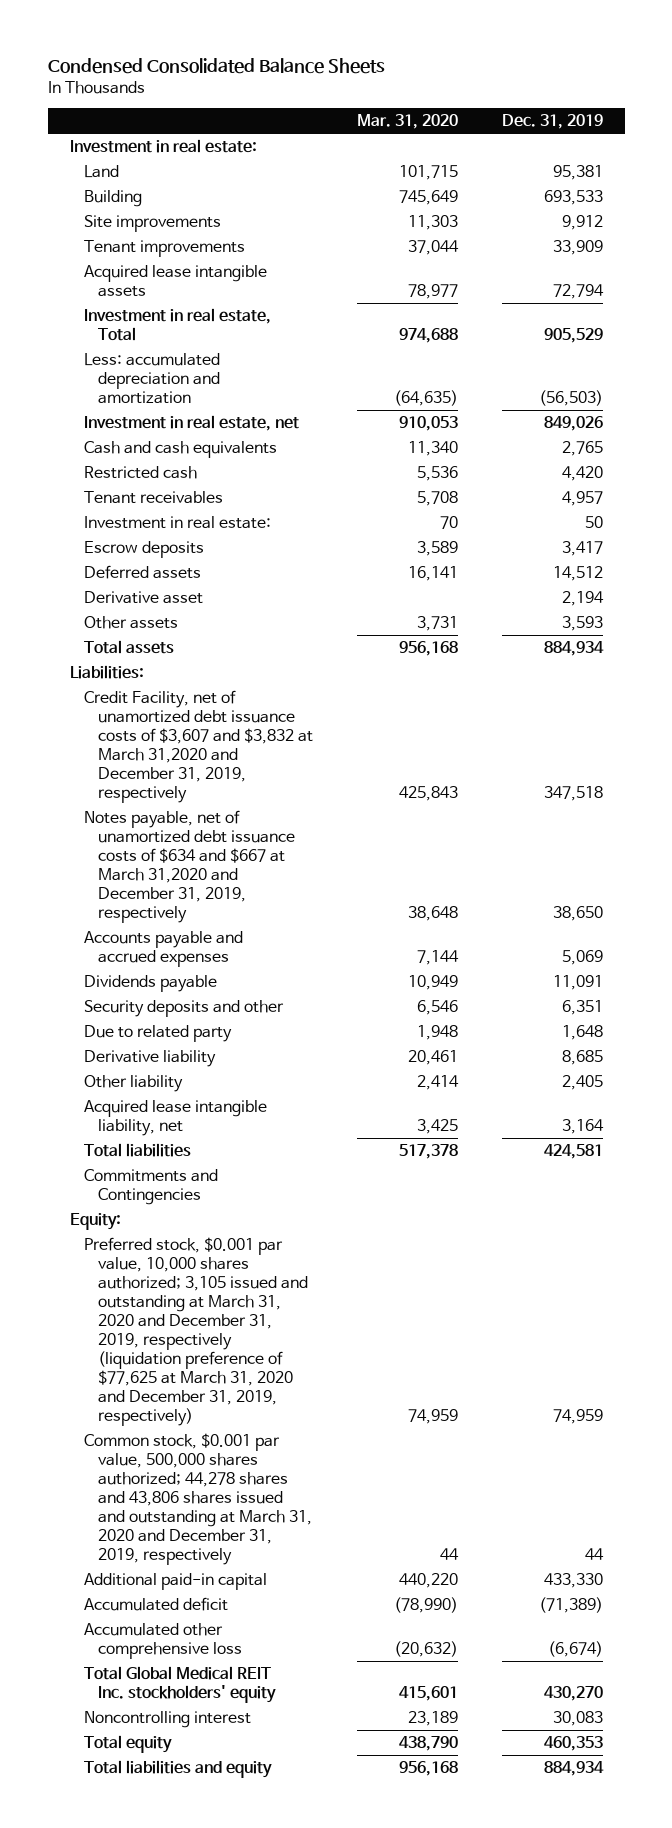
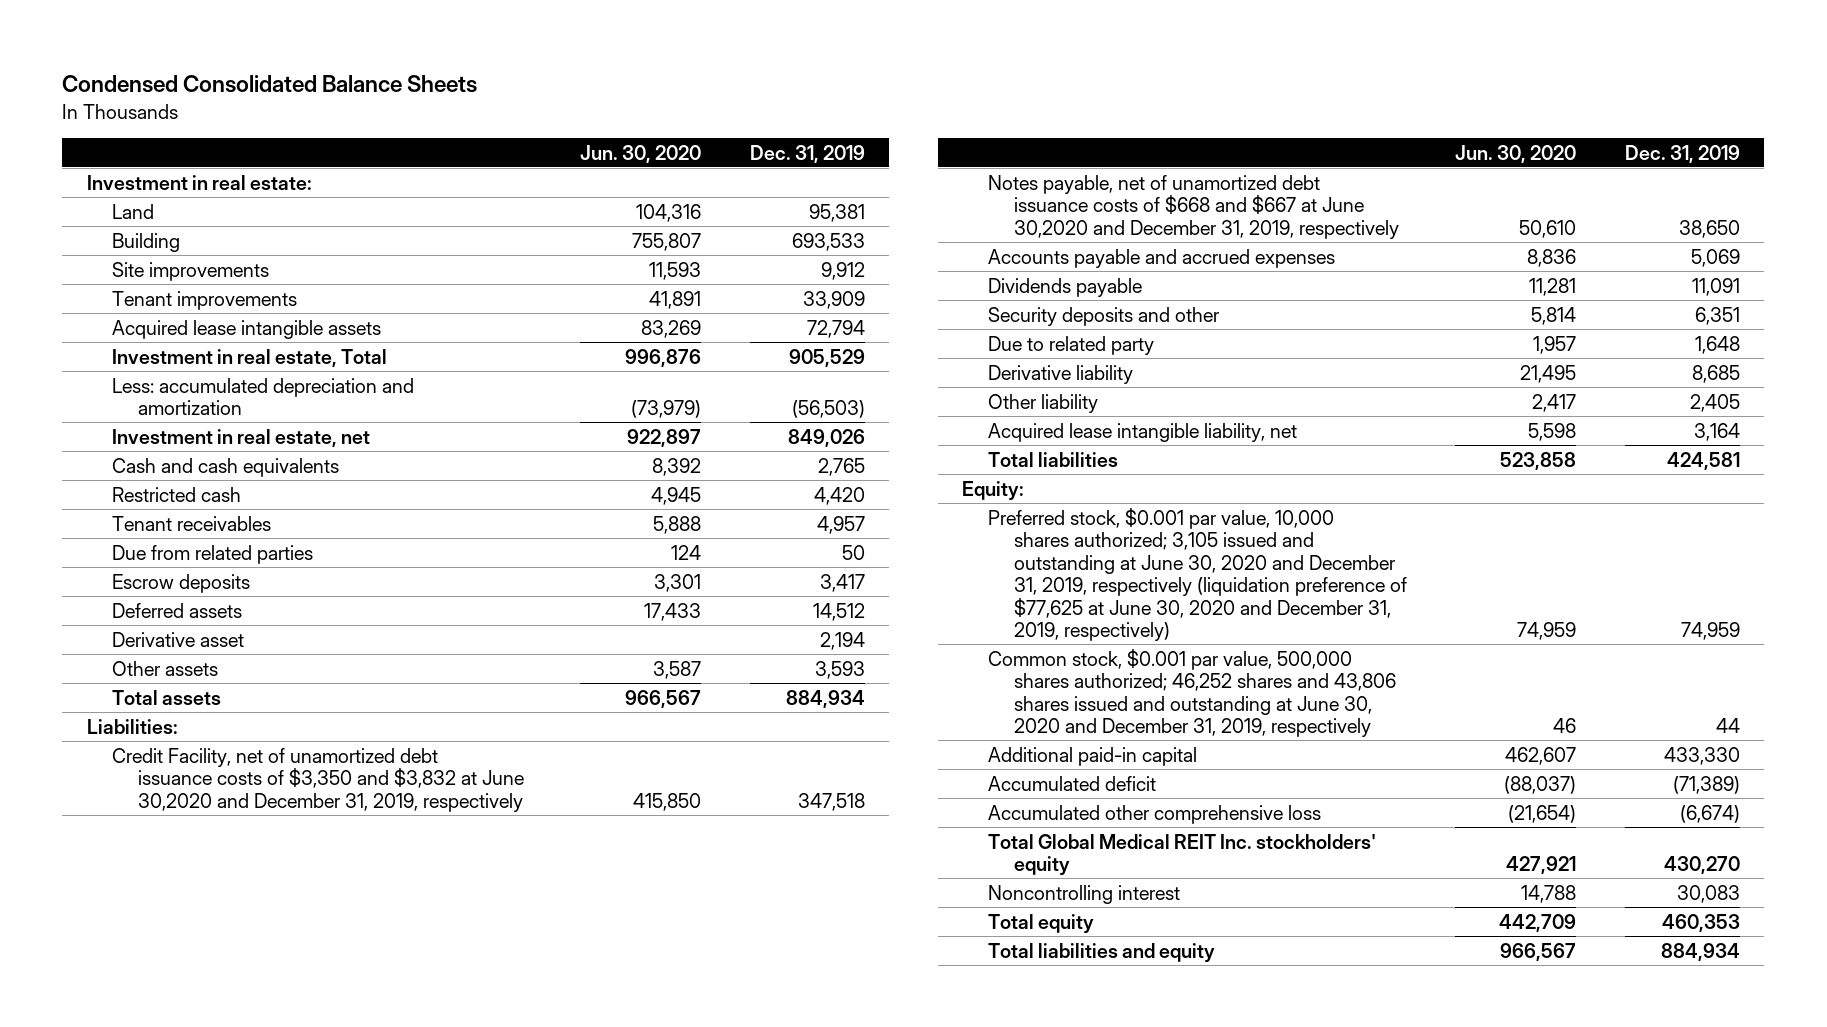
[356,114,458,130] Mar. 31, 2020 -> none
none -> [579,144,701,163] Jun. 30, 2020
[83,516,271,530] Investment in real estate: -> [112,544,314,564] Due from related parties
[83,690,314,804] Credit Facility, net of unamortized debt issuance costs of $3,607 and $3,832 at March 31,2020 and December 31, 2019, respectively -> [112,747,525,812] Credit Facility, net of unamortized debt issuance costs of $3,350 and $3,832 at June 30,2020 and December 31, 2019, respectively
[83,810,296,924] Notes payable, net of unamortized debt issuance costs of $634 and $667 at March 31,2020 and December 31, 2019, respectively -> [987,174,1399,239] Notes payable, net of unamortized debt issuance costs of $668 and $667 at June 30,2020 and December 31, 2019, respectively
[83,1169,218,1206] Commitments and Contingencies -> none
[83,1237,309,1427] Preferred stock, $0.001 par value, 10,000 shares authorized; 3,105 issued and outstanding at March 31, 2020 and December 31, 2019, respectively (liquidation preference of $77,625 at March 31, 2020 and December 31, 2019, respectively) -> [987,507,1407,642] Preferred stock, $0.001 par value, 10,000 shares authorized; 3,105 issued and outstanding at June 30, 2020 and December 31, 2019, respectively (liquidation preference of $77,625 at June 30, 2020 and December 31, 2019, respectively)
[83,1433,313,1566] Common stock, $0.001 par value, 500,000 shares authorized; 44,278 shares and 43,806 shares issued and outstanding at March 31, 2020 and December 31, 2019, respectively -> [987,648,1396,738] Common stock, $0.001 par value, 500,000 shares authorized; 46,252 shares and 43,806 shares issued and outstanding at June 30, 2020 and December 31, 2019, respectively

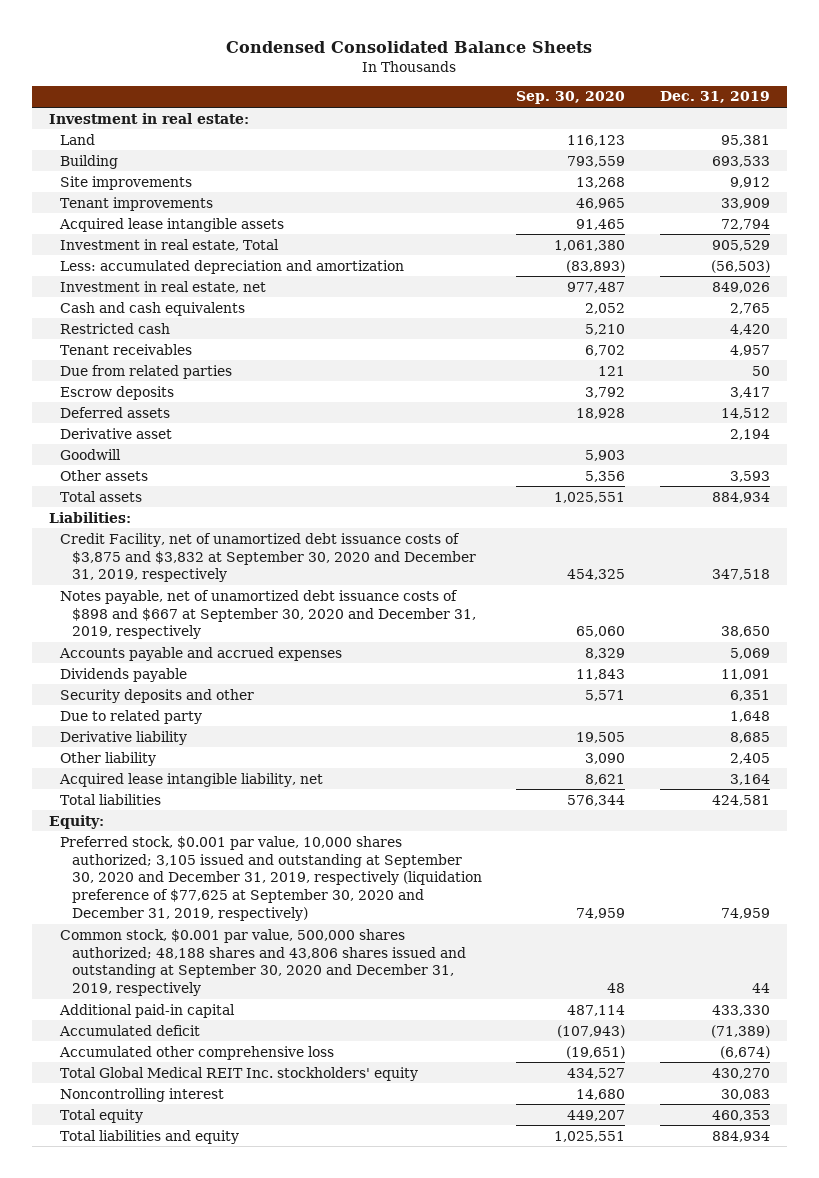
[579,144,701,163] Jun. 30, 2020 -> none
none -> [516,91,626,105] Sep. 30, 2020
none -> [60,448,122,460] Goodwill
[112,747,525,812] Credit Facility, net of unamortized debt issuance costs of $3,350 and $3,832 at June 30,2020 and December 31, 2019, respectively -> [60,532,476,583] Credit Facility, net of unamortized debt issuance costs of $3,875 and $3,832 at September 30, 2020 and December 31, 2019, respectively
[987,174,1399,239] Notes payable, net of unamortized debt issuance costs of $668 and $667 at June 30,2020 and December 31, 2019, respectively -> [60,589,476,640] Notes payable, net of unamortized debt issuance costs of $898 and $667 at September 30, 2020 and December 31, 2019, respectively
[987,507,1407,642] Preferred stock, $0.001 par value, 10,000 shares authorized; 3,105 issued and outstanding at June 30, 2020 and December 31, 2019, respectively (liquidation preference of $77,625 at June 30, 2020 and December 31, 2019, respectively) -> [60,835,482,922] Preferred stock, $0.001 par value, 10,000 shares authorized; 3,105 issued and outstanding at September 30, 2020 and December 31, 2019, respectively (liquidation preference of $77,625 at September 30, 2020 and December 31, 2019, respectively)
[987,648,1396,738] Common stock, $0.001 par value, 500,000 shares authorized; 46,252 shares and 43,806 shares issued and outstanding at June 30, 2020 and December 31, 2019, respectively -> [60,928,466,997] Common stock, $0.001 par value, 500,000 shares authorized; 48,188 shares and 43,806 shares issued and outstanding at September 30, 2020 and December 31, 2019, respectively

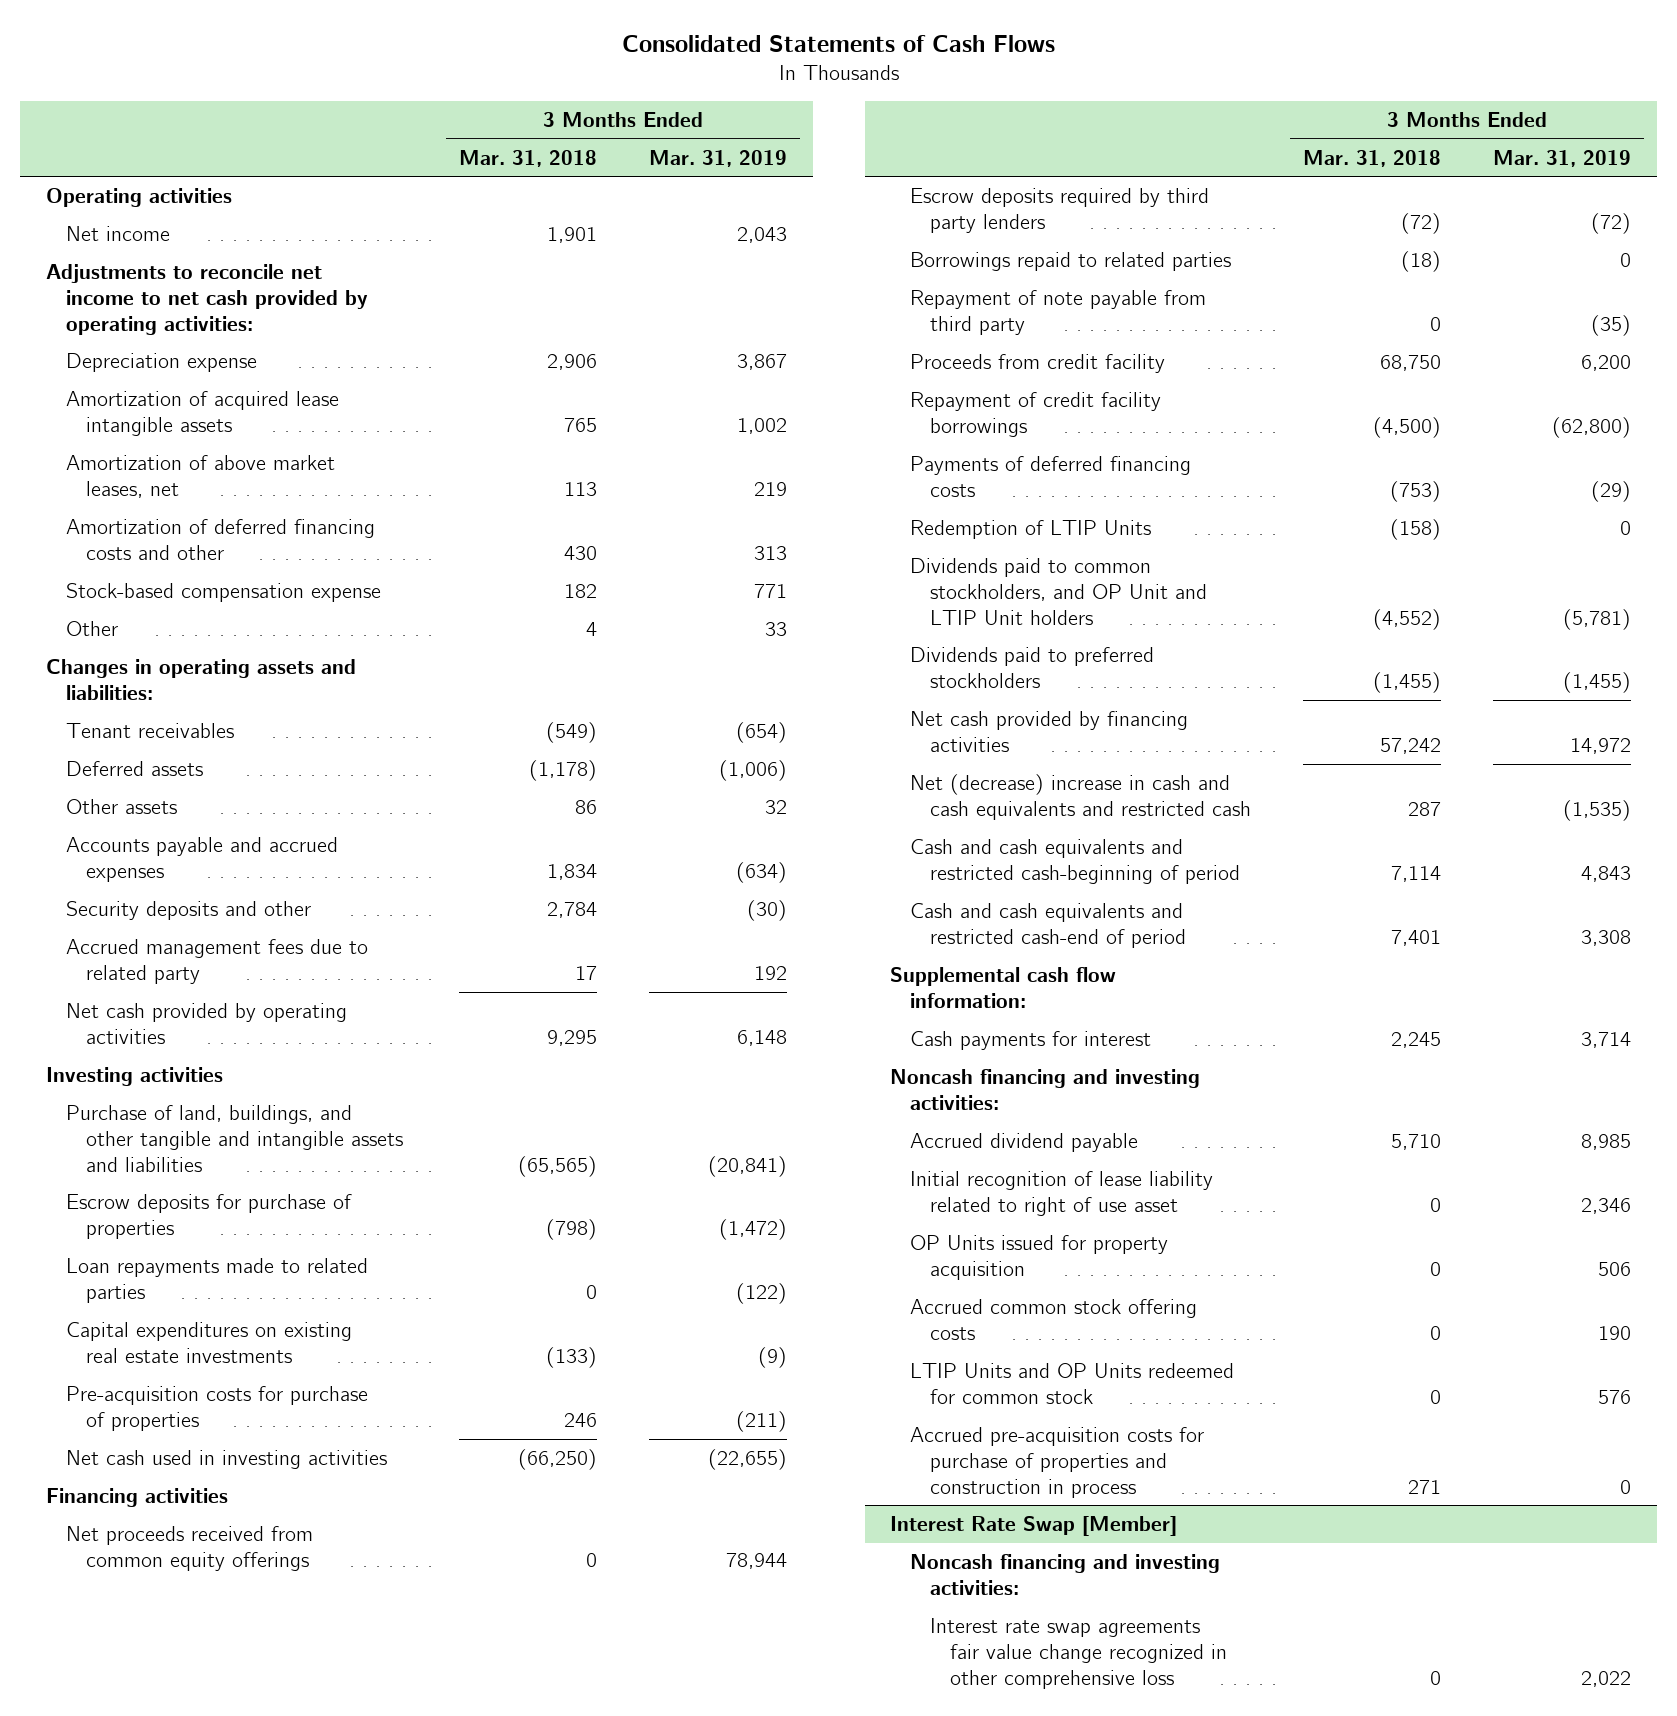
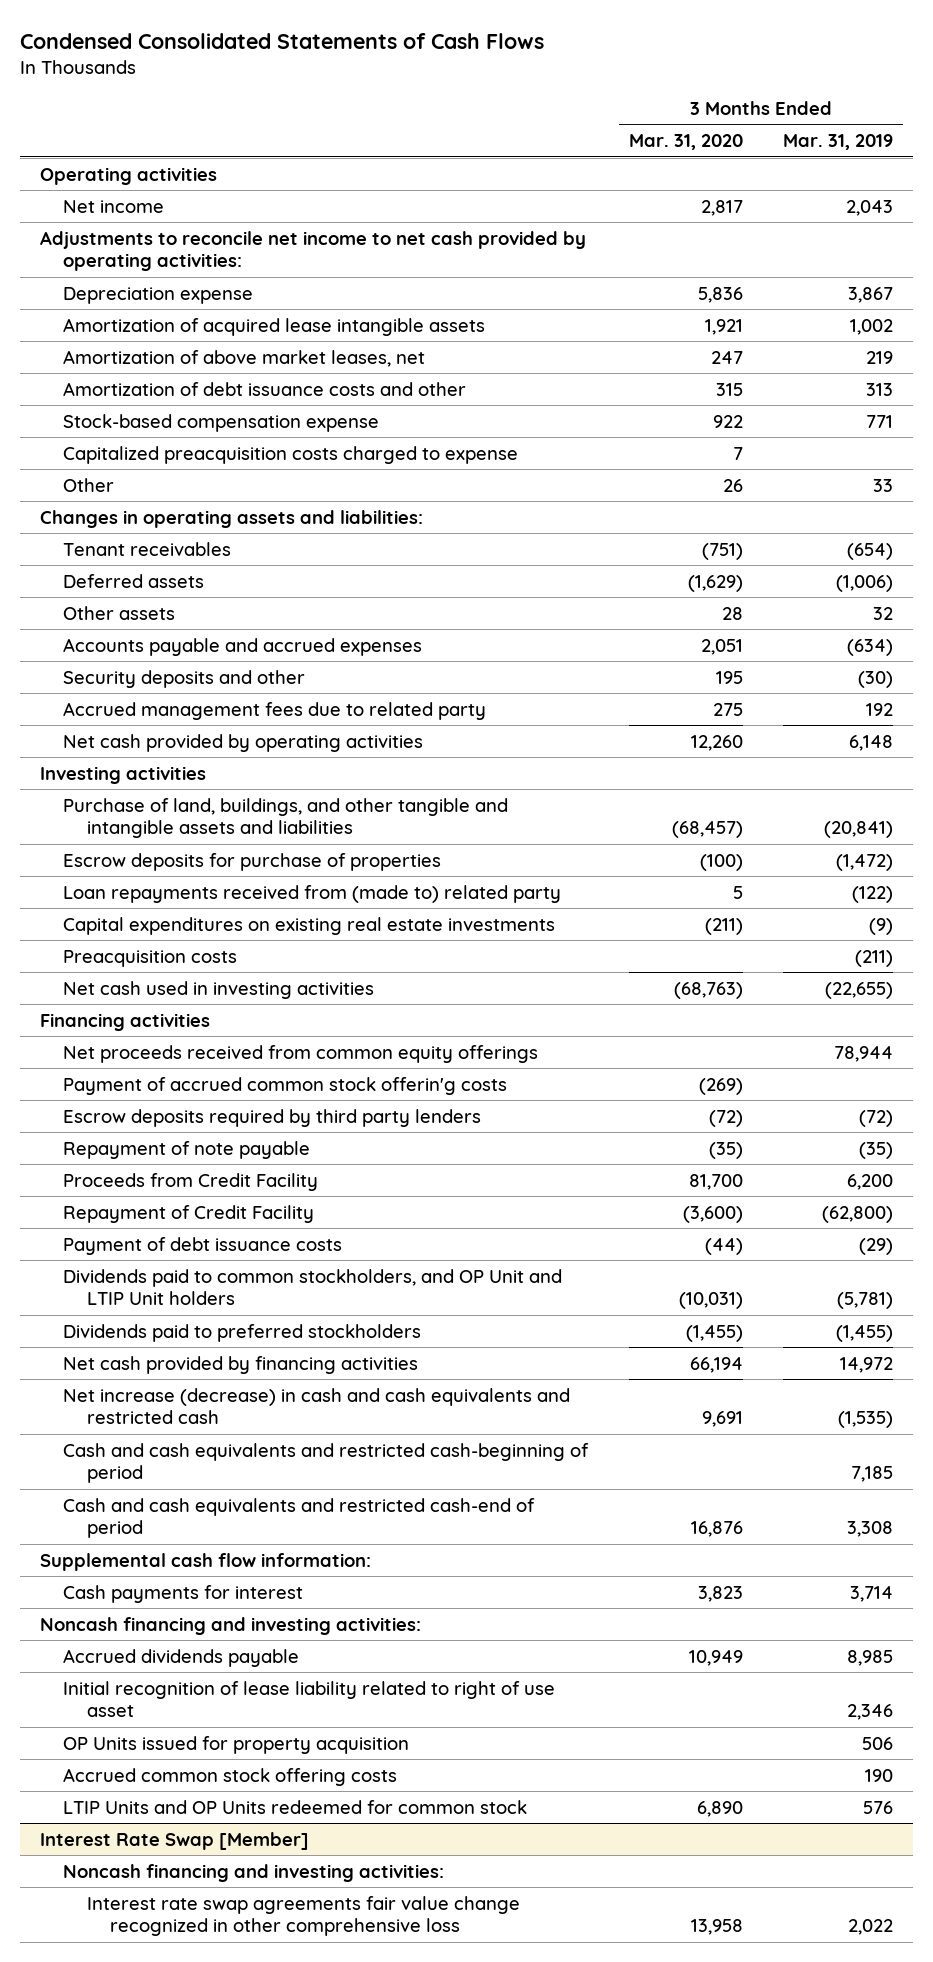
[621,35,1055,53] Consolidated Statements of Cash Flows -> [19,32,544,49] Condensed Consolidated Statements of Cash Flows
[458,149,597,167] Mar. 31, 2018 -> none
none -> [628,134,743,151] Mar. 31, 2020
[65,519,375,560] Amortization of deferred financing costs and other -> [63,381,467,396] Amortization of debt issuance costs and other
none -> [63,445,519,464] Capitalized preacquisition costs charged to expense
[65,1258,368,1303] Loan repayments made to related parties -> [63,884,562,903] Loan repayments received from (made to) related party
[65,1386,368,1431] Pre-acquisition costs for purchase of properties -> [63,949,238,967] Preacquisition costs
none -> [63,1076,508,1095] Payment of accrued common stock offerin'g costs
[910,252,1232,272] Borrowings repaid to related parties -> none
[910,456,1192,497] Payments of deferred financing costs -> none
[910,520,1152,540] Redemption of LTIP Units -> none
[910,290,1207,335] Repayment of note payable from third party -> [63,1140,311,1159] Repayment of note payable
[910,354,1166,374] Proceeds from credit facility -> [63,1172,319,1191] Proceeds from Credit Facility
[910,392,1162,437] Repayment of credit facility borrowings -> [63,1204,315,1223] Repayment of Credit Facility
none -> [63,1236,343,1255] Payment of debt issuance costs
[910,774,1252,820] Net (decrease) increase in cash and cash equivalents and restricted cash -> [63,1387,571,1425] Net increase (decrease) in cash and cash equivalents and restricted cash
[1581,865,1632,882] 4,843 -> [850,1466,893,1483] 7,185
[910,1133,1139,1153] Accrued dividend payable -> [63,1648,300,1667] Accrued dividends payable
[910,1427,1205,1498] Accrued pre-acquisition costs for purchase of properties and construction in process -> none

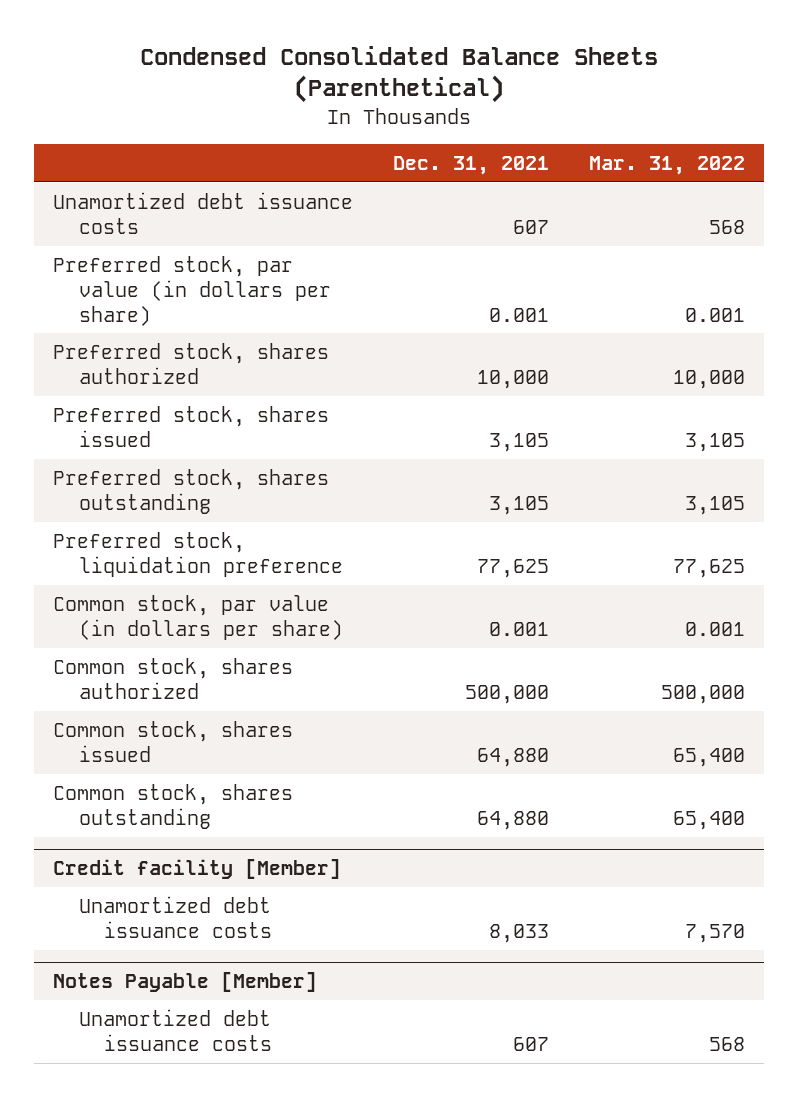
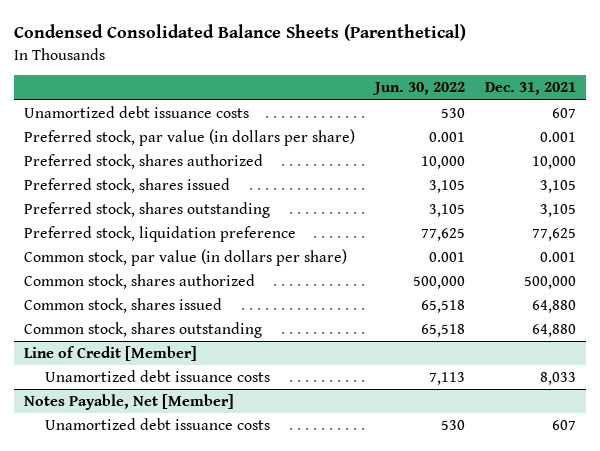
[588,155,745,175] Mar. 31, 2022 -> none
none -> [372,82,466,96] Jun. 30, 2022
[53,859,342,880] Credit facility [Member] -> [23,346,197,362] Line of Credit [Member]
[53,972,318,993] Notes Payable [Member] -> [23,394,234,411] Notes Payable, Net [Member]

